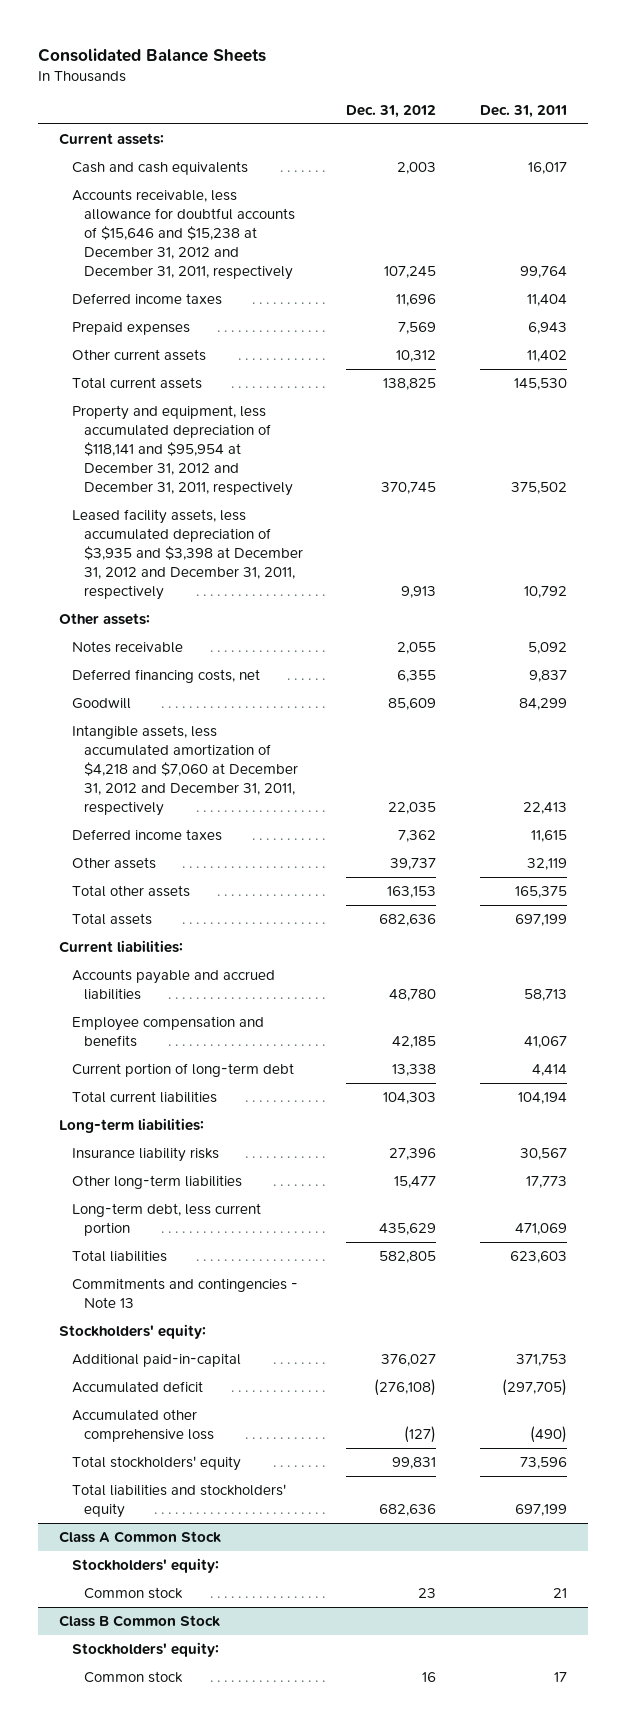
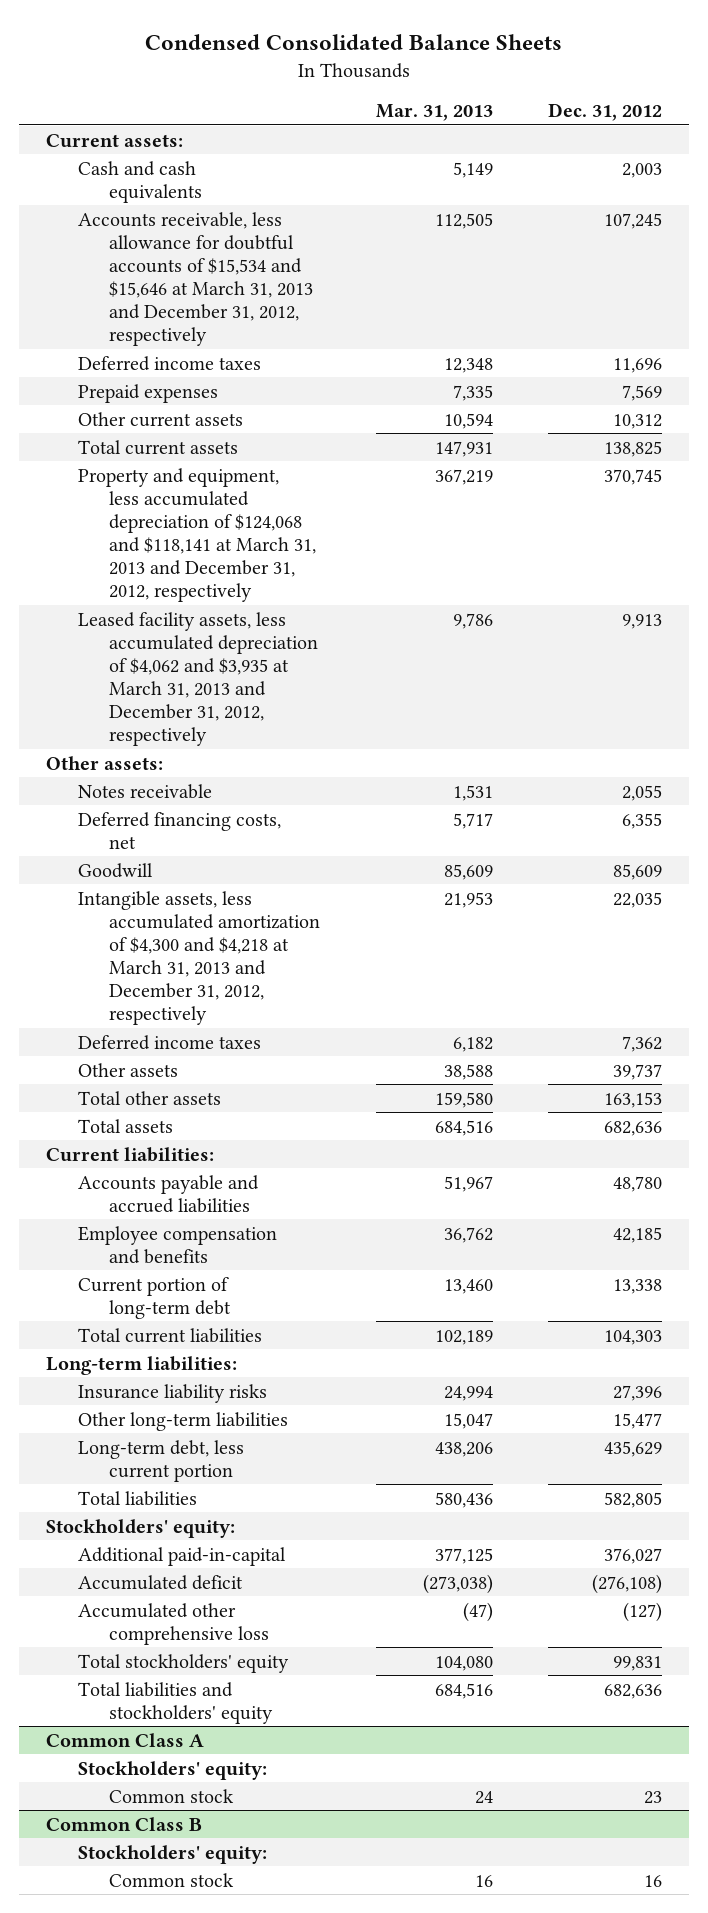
[37,47,266,62] Consolidated Balance Sheets -> [145,33,563,50] Condensed Consolidated Balance Sheets
[479,104,567,118] Dec. 31, 2011 -> none
none -> [375,104,493,122] Mar. 31, 2013
[71,189,296,281] Accounts receivable, less allowance for doubtful accounts of $15,646 and $15,238 at December 31, 2012 and December 31, 2011, respectively -> [77,211,314,347] Accounts receivable, less allowance for doubtful accounts of $15,534 and $15,646 at March 31, 2013 and December 31, 2012, respectively
[71,405,294,497] Property and equipment, less accumulated depreciation of $118,141 and $95,954 at December 31, 2012 and December 31, 2011, respectively -> [77,467,317,603] Property and equipment, less accumulated depreciation of $124,068 and $118,141 at March 31, 2013 and December 31, 2012, respectively
[71,509,304,601] Leased facility assets, less accumulated depreciation of $3,935 and $3,398 at December 31, 2012 and December 31, 2011, respectively -> [77,611,319,747] Leased facility assets, less accumulated depreciation of $4,062 and $3,935 at March 31, 2013 and December 31, 2012, respectively
[71,725,299,817] Intangible assets, less accumulated amortization of $4,218 and $7,060 at December 31, 2012 and December 31, 2011, respectively -> [77,890,321,1026] Intangible assets, less accumulated amortization of $4,300 and $4,218 at March 31, 2013 and December 31, 2012, respectively
[71,1278,298,1309] Commitments and contingencies - Note 13 -> none
[59,1531,222,1544] Class A Common Stock -> [46,1732,205,1747] Common Class A
[59,1615,221,1628] Class B Common Stock -> [46,1816,203,1831] Common Class B

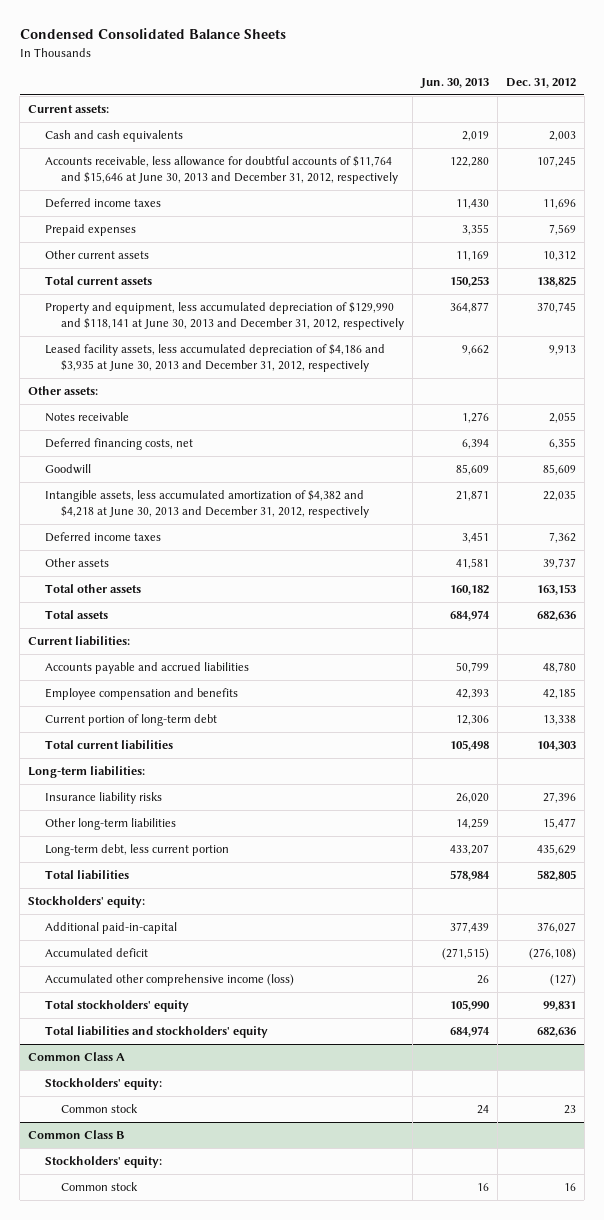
[375,104,493,122] Mar. 31, 2013 -> none
none -> [420,78,490,90] Jun. 30, 2013
[77,211,314,347] Accounts receivable, less allowance for doubtful accounts of $15,534 and $15,646 at March 31, 2013 and December 31, 2012, respectively -> [44,155,399,185] Accounts receivable, less allowance for doubtful accounts of $11,764 and $15,646 at June 30, 2013 and December 31, 2012, respectively
[77,467,317,603] Property and equipment, less accumulated depreciation of $124,068 and $118,141 at March 31, 2013 and December 31, 2012, respectively -> [44,301,405,331] Property and equipment, less accumulated depreciation of $129,990 and $118,141 at June 30, 2013 and December 31, 2012, respectively
[77,611,319,747] Leased facility assets, less accumulated depreciation of $4,062 and $3,935 at March 31, 2013 and December 31, 2012, respectively -> [44,343,385,373] Leased facility assets, less accumulated depreciation of $4,186 and $3,935 at June 30, 2013 and December 31, 2012, respectively
[77,890,321,1026] Intangible assets, less accumulated amortization of $4,300 and $4,218 at March 31, 2013 and December 31, 2012, respectively -> [44,489,370,519] Intangible assets, less accumulated amortization of $4,382 and $4,218 at June 30, 2013 and December 31, 2012, respectively
[77,1602,270,1645] Accumulated other comprehensive loss -> [44,973,294,986] Accumulated other comprehensive income (loss)

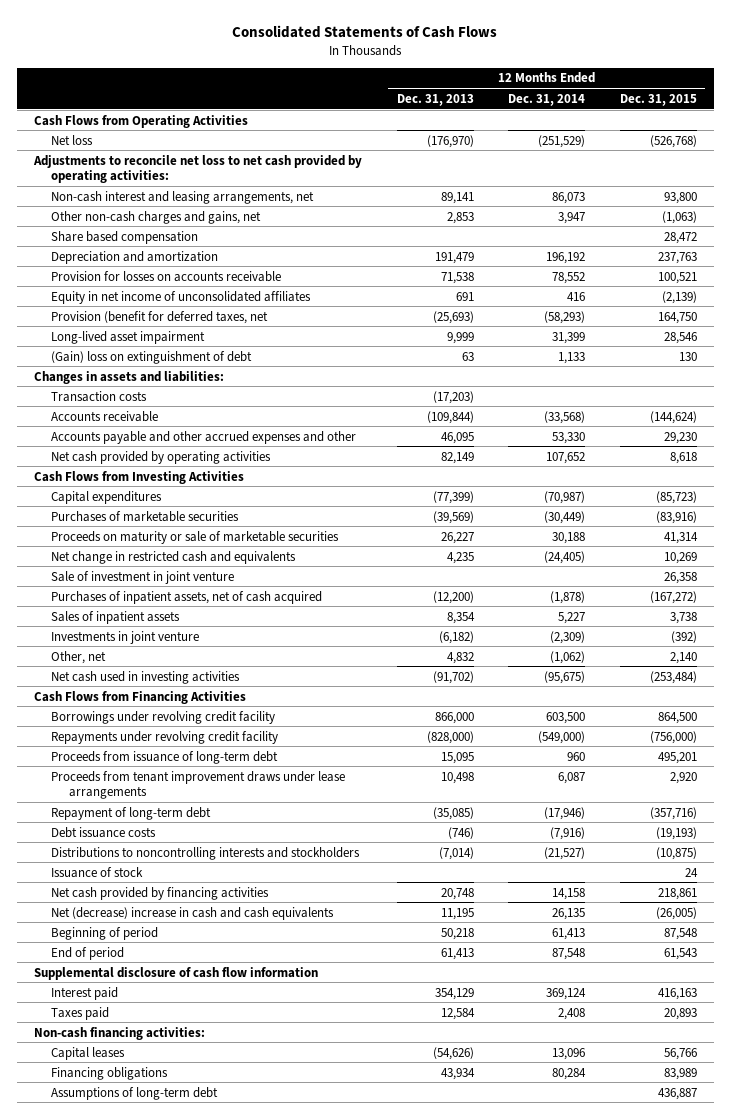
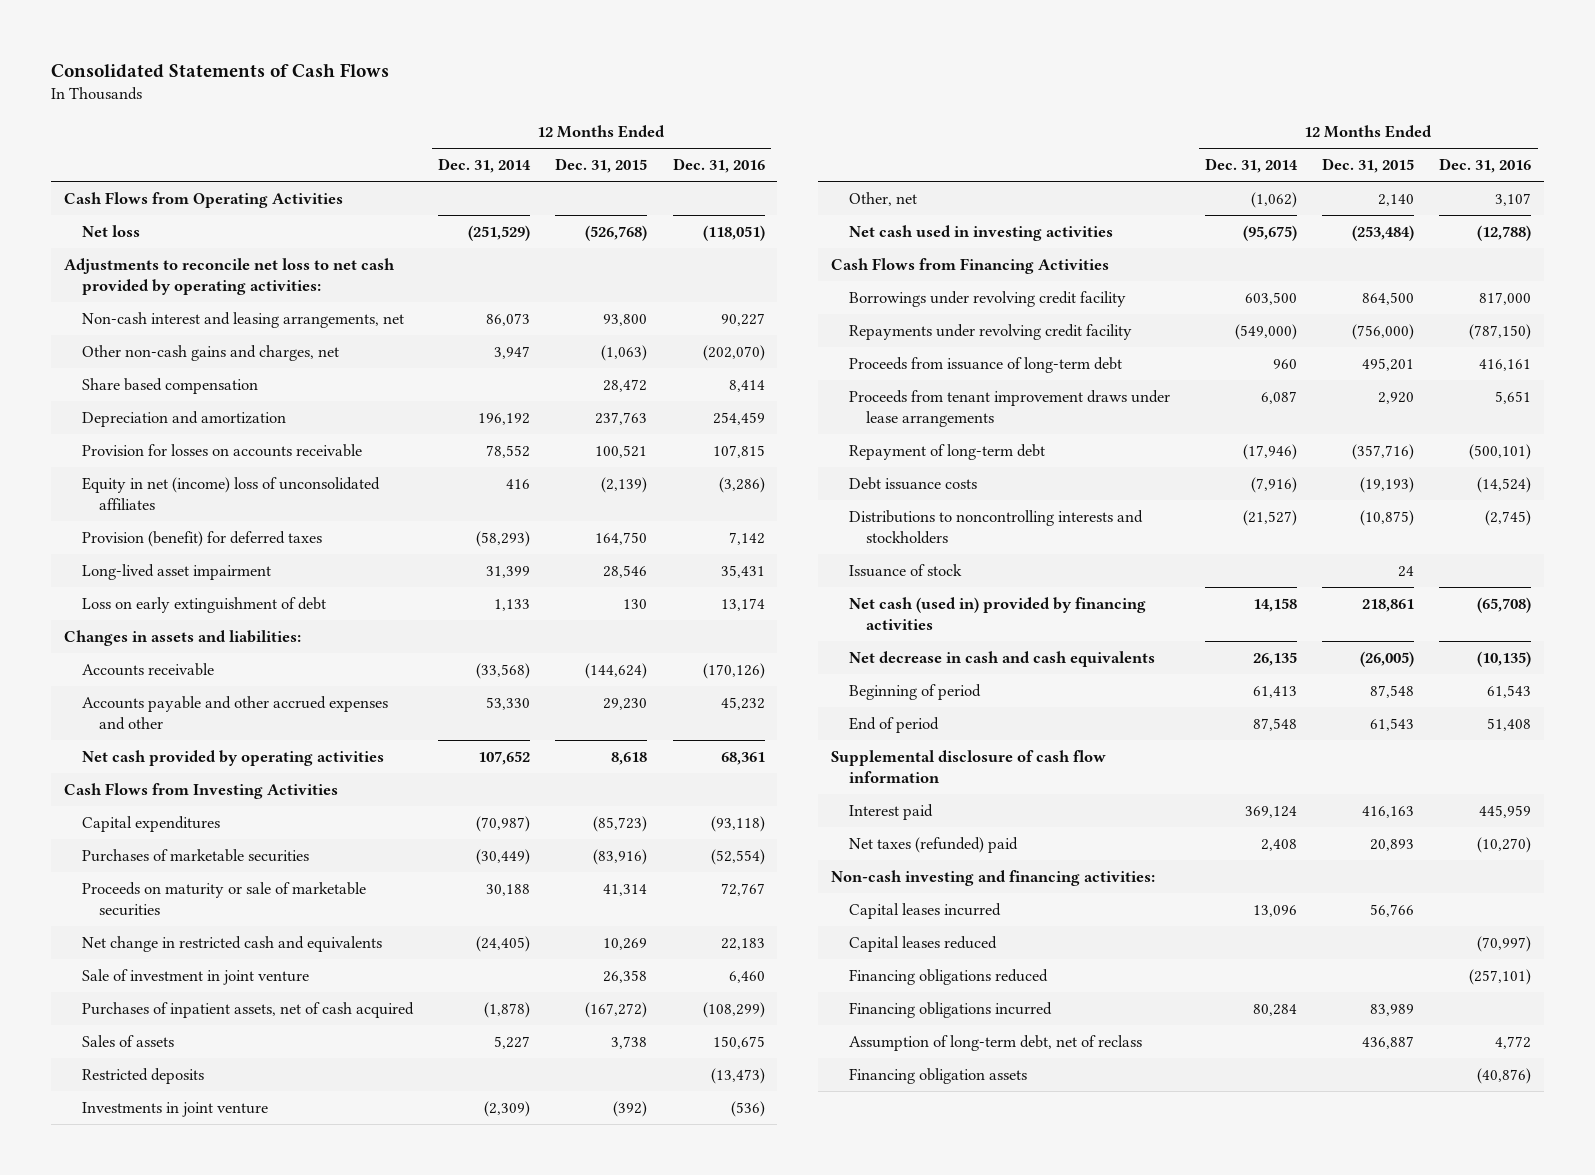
[396,93,474,106] Dec. 31, 2013 -> none
none -> [672,158,765,174] Dec. 31, 2016
[51,210,262,224] Other non-cash charges and gains, net -> [81,344,339,361] Other non-cash gains and charges, net
[51,290,312,304] Equity in net income of unconsolidated affiliates -> [81,476,380,510] Equity in net (income) loss of unconsolidated affiliates
[51,310,269,324] Provision (benefit for deferred taxes, net -> [81,530,322,547] Provision (benefit) for deferred taxes
[51,350,253,364] (Gain) loss on extinguishment of debt -> [81,596,326,613] Loss on early extinguishment of debt
[51,390,148,402] Transaction costs -> none
[51,610,181,624] Sales of inpatient assets -> [81,1034,174,1047] Sales of assets
none -> [81,1067,204,1084] Restricted deposits
[51,886,270,900] Net cash provided by financing activities -> [848,596,1146,630] Net cash (used in) provided by financing activities
[51,906,335,920] Net (decrease) increase in cash and cash equivalents -> [848,650,1155,667] Net decrease in cash and cash equivalents
[51,1006,110,1020] Taxes paid -> [848,836,1018,853] Net taxes (refunded) paid
[34,1026,206,1040] Non-cash financing activities: -> [830,869,1155,886] Non-cash investing and financing activities:
[51,1046,126,1060] Capital leases -> [848,902,1001,919] Capital leases incurred
none -> [848,935,997,952] Capital leases reduced
none -> [848,968,1048,985] Financing obligations reduced
[51,1066,169,1080] Financing obligations -> [848,1001,1052,1018] Financing obligations incurred
[51,1086,219,1100] Assumptions of long-term debt -> [848,1034,1142,1051] Assumption of long-term debt, net of reclass
none -> [848,1067,1027,1084] Financing obligation assets

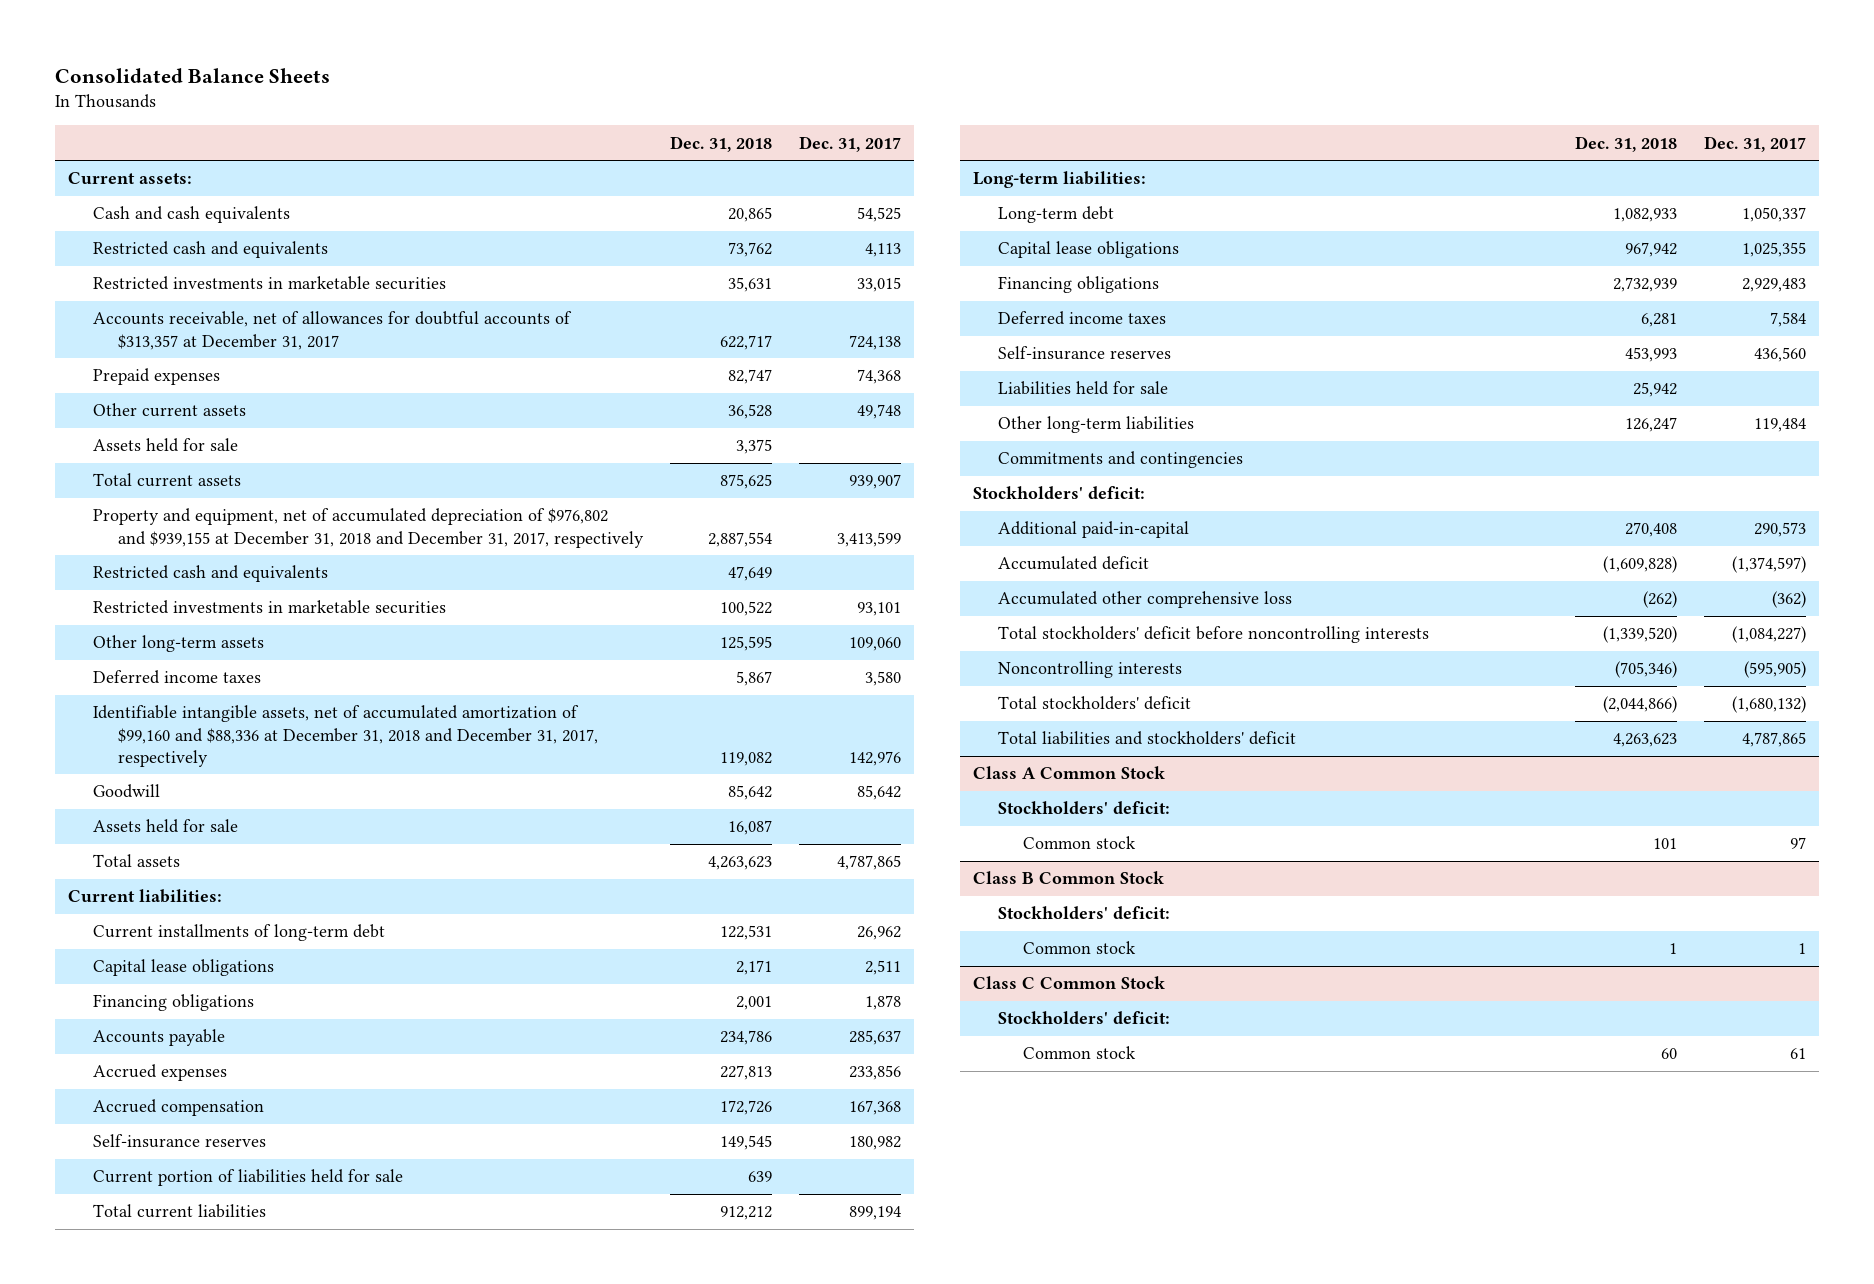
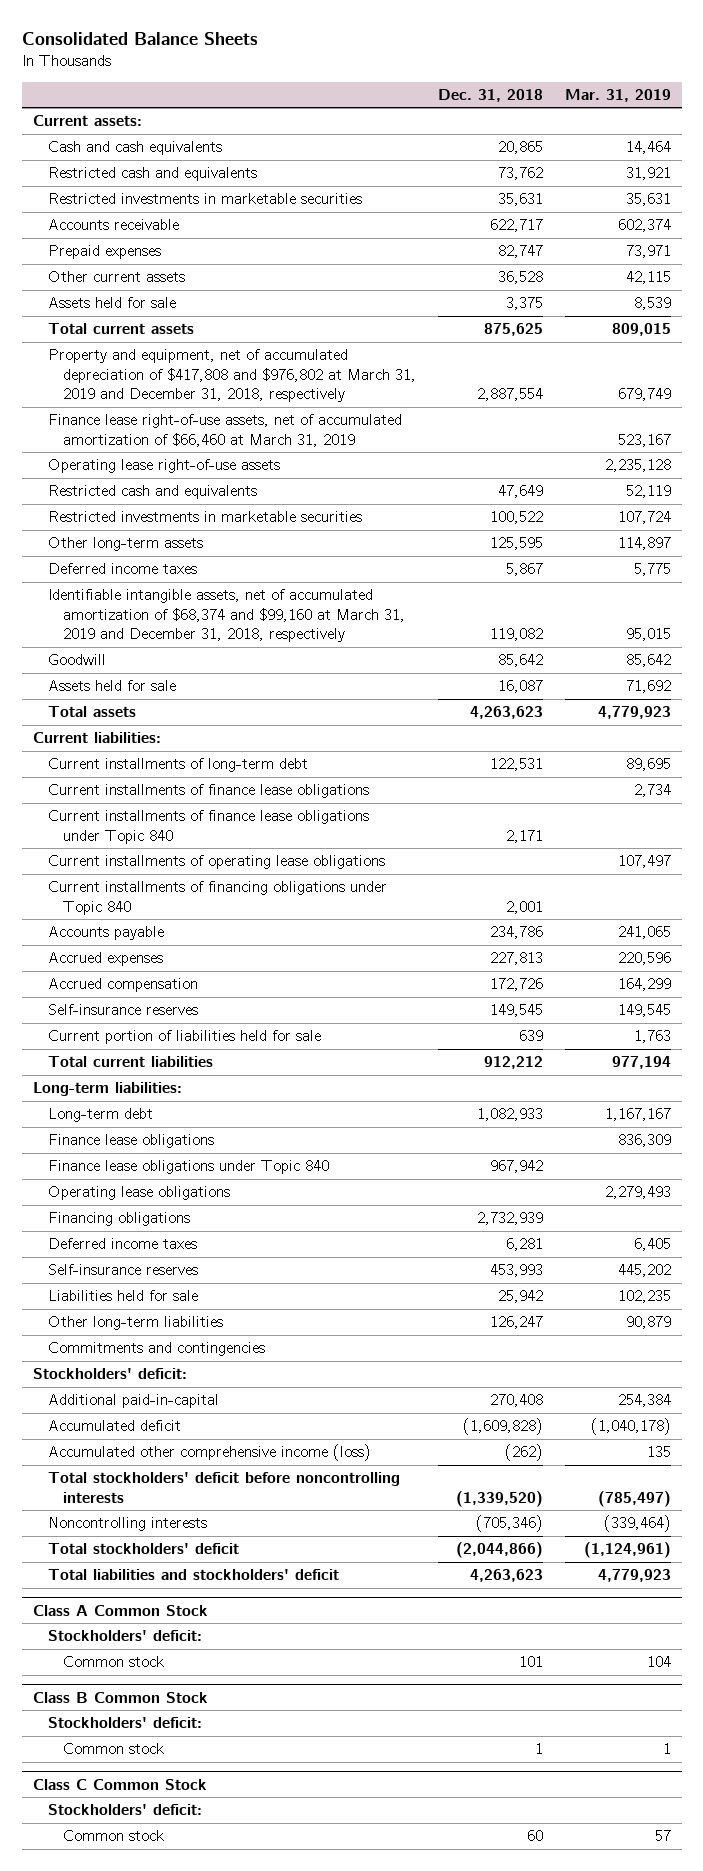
[798,135,901,152] Dec. 31, 2017 -> none
none -> [564,88,671,102] Mar. 31, 2019
[93,311,573,350] Accounts receivable, net of allowances for doubtful accounts of $313,357 at December 31, 2017 -> [47,219,179,231] Accounts receivable
[93,508,644,548] Property and equipment, net of accumulated depreciation of $976,802 and $939,155 at December 31, 2018 and December 31, 2017, respectively -> [47,349,416,403] Property and equipment, net of accumulated depreciation of $417,808 and $976,802 at March 31, 2019 and December 31, 2018, respectively
none -> [47,414,402,447] Finance lease right-of-use assets, net of accumulated amortization of $66,460 at March 31, 2019
none -> [47,459,280,474] Operating lease right-of-use assets
[93,705,598,767] Identifiable intangible assets, net of accumulated amortization of $99,160 and $88,336 at December 31, 2018 and December 31, 2017, respectively -> [47,589,405,643] Identifiable intangible assets, net of accumulated amortization of $68,374 and $99,160 at March 31, 2019 and December 31, 2018, respectively
none -> [47,784,369,799] Current installments of finance lease obligations
[93,959,275,977] Capital lease obligations -> [47,810,369,844] Current installments of finance lease obligations under Topic 840
none -> [47,855,385,870] Current installments of operating lease obligations
[93,994,255,1012] Financing obligations -> [47,881,387,915] Current installments of financing obligations under Topic 840
none -> [47,1134,214,1149] Finance lease obligations
[997,241,1179,259] Capital lease obligations -> [47,1160,329,1175] Finance lease obligations under Topic 840
none -> [47,1186,230,1201] Operating lease obligations
[997,591,1292,609] Accumulated other comprehensive loss -> [47,1444,371,1462] Accumulated other comprehensive income (loss)

